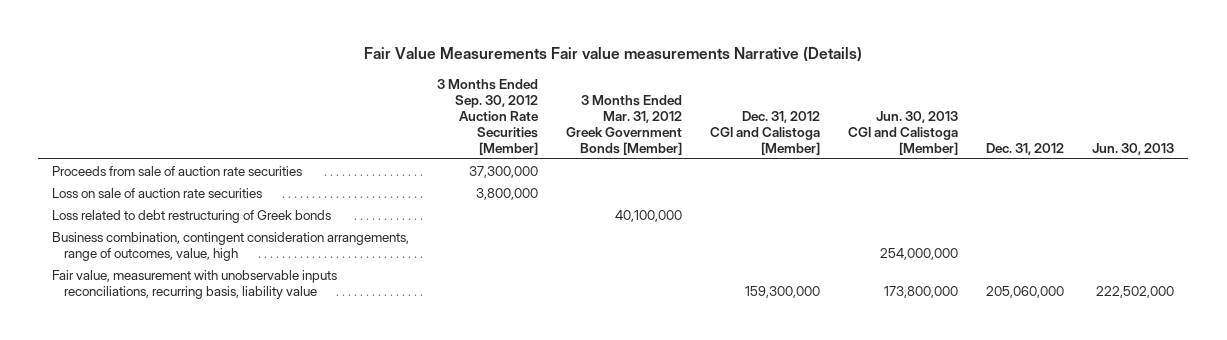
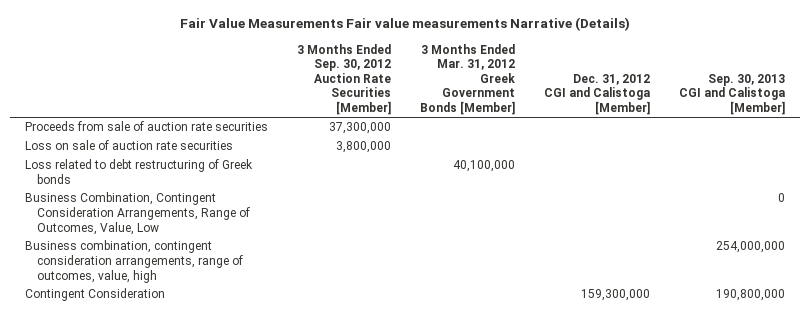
[848,110,959,155] Jun. 30, 2013 CGI and Calistoga [Member] -> none
[986,142,1065,155] Dec. 31, 2012 -> none
[1092,142,1175,155] Jun. 30, 2013 -> none
none -> [679,73,786,116] Sep. 30, 2013 CGI and Calistoga [Member]
none -> [24,192,250,235] Business Combination, Contingent Consideration Arrangements, Range of Outcomes, Value, Low
[52,269,338,299] Fair value, measurement with unobservable inputs reconciliations, recurring basis, liability value -> [24,288,165,302] Contingent Consideration

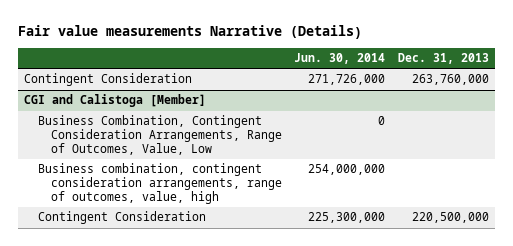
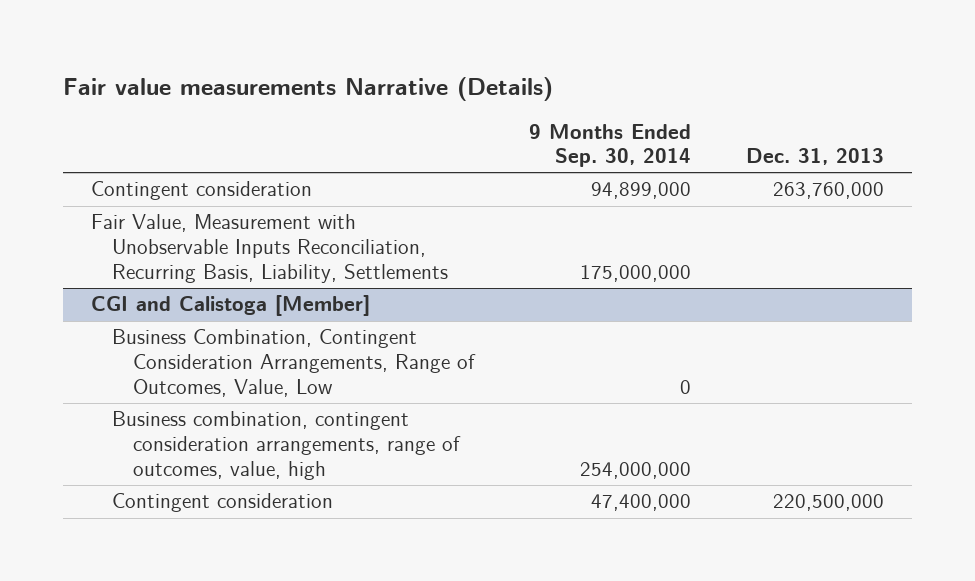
[294,53,386,65] Jun. 30, 2014 -> none
none -> [529,123,692,168] 9 Months Ended Sep. 30, 2014
[24,73,193,87] Contingent Consideration -> [90,181,312,201] Contingent consideration
none -> [90,214,448,283] Fair Value, Measurement with Unobservable Inputs Reconciliation, Recurring Basis, Liability, Settlements
[37,211,206,225] Contingent Consideration -> [111,493,333,513] Contingent consideration

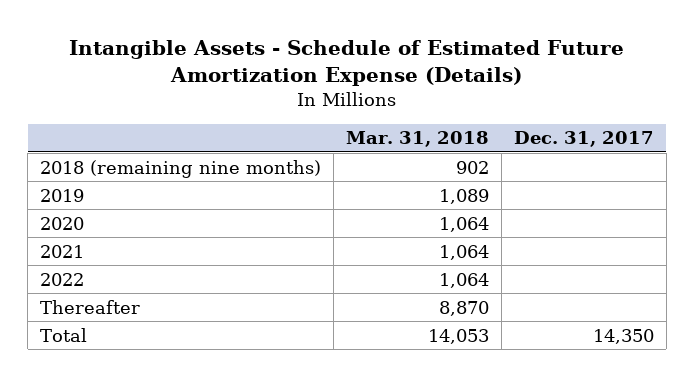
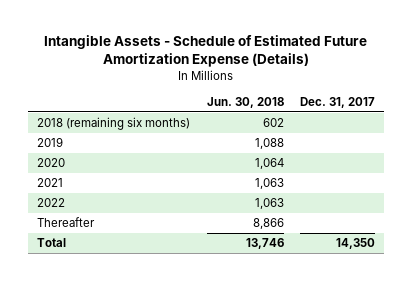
[346,131,490,148] Mar. 31, 2018 -> none
none -> [206,96,284,108] Jun. 30, 2018
[40,159,322,178] 2018 (remaining nine months) -> [36,117,190,131] 2018 (remaining six months)

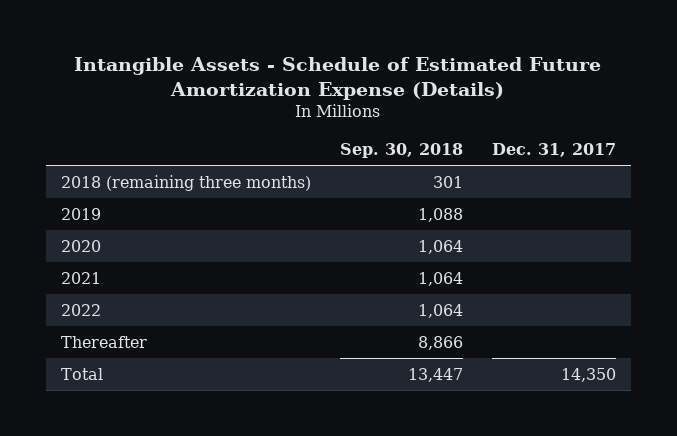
[206,96,284,108] Jun. 30, 2018 -> none
none -> [339,143,463,159] Sep. 30, 2018
[36,117,190,131] 2018 (remaining six months) -> [60,174,311,191] 2018 (remaining three months)

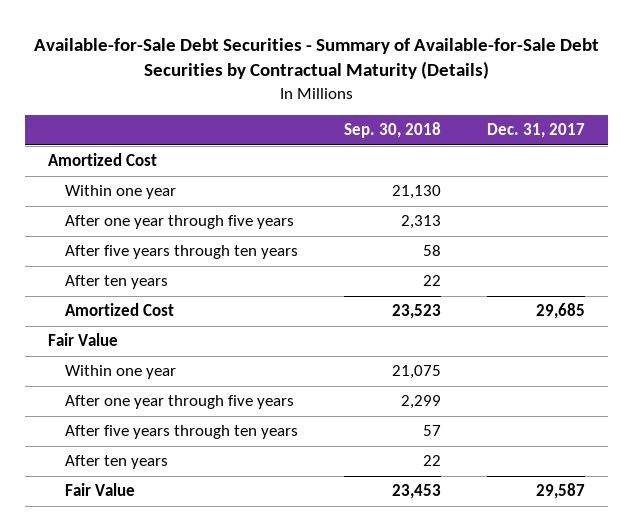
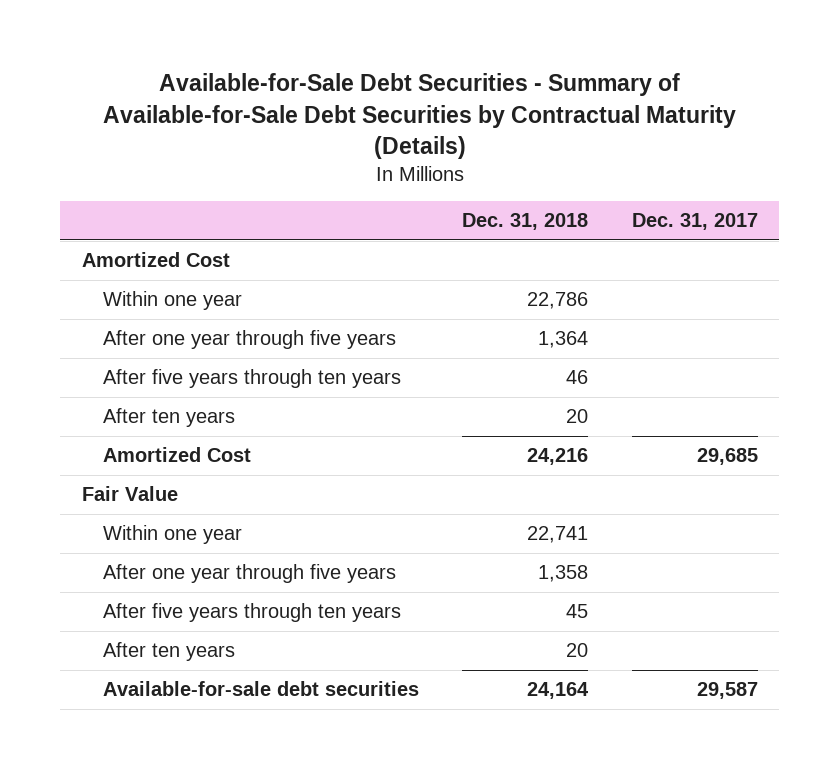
[344,122,442,139] Sep. 30, 2018 -> none
none -> [462,213,589,231] Dec. 31, 2018
[64,483,135,497] Fair Value -> [102,681,419,697] Available-for-sale debt securities

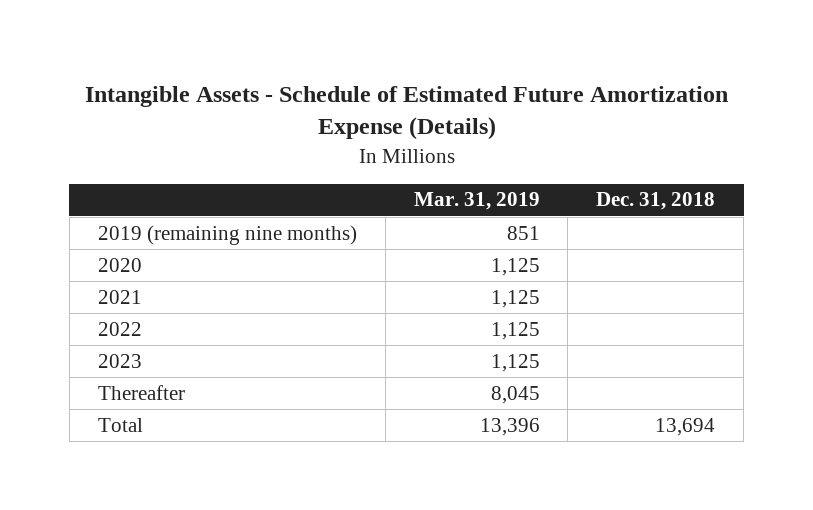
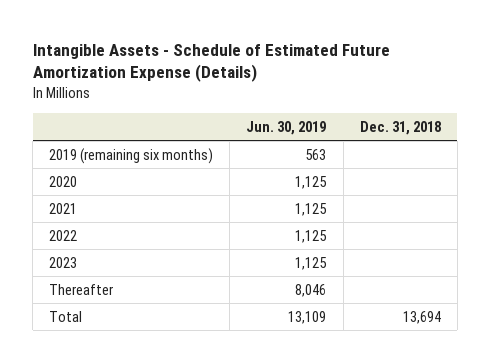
[413,192,540,211] Mar. 31, 2019 -> none
none -> [246,120,327,135] Jun. 30, 2019
[97,224,357,245] 2019 (remaining nine months) -> [49,147,214,164] 2019 (remaining six months)

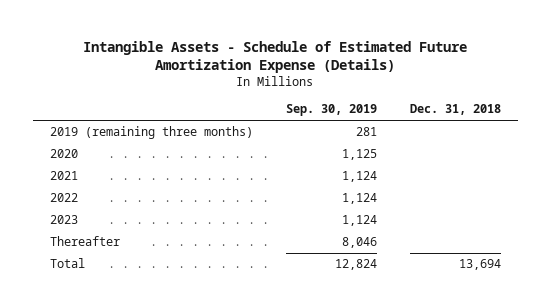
[246,120,327,135] Jun. 30, 2019 -> none
none -> [285,104,377,117] Sep. 30, 2019
[49,147,214,164] 2019 (remaining six months) -> [49,126,253,140] 2019 (remaining three months)

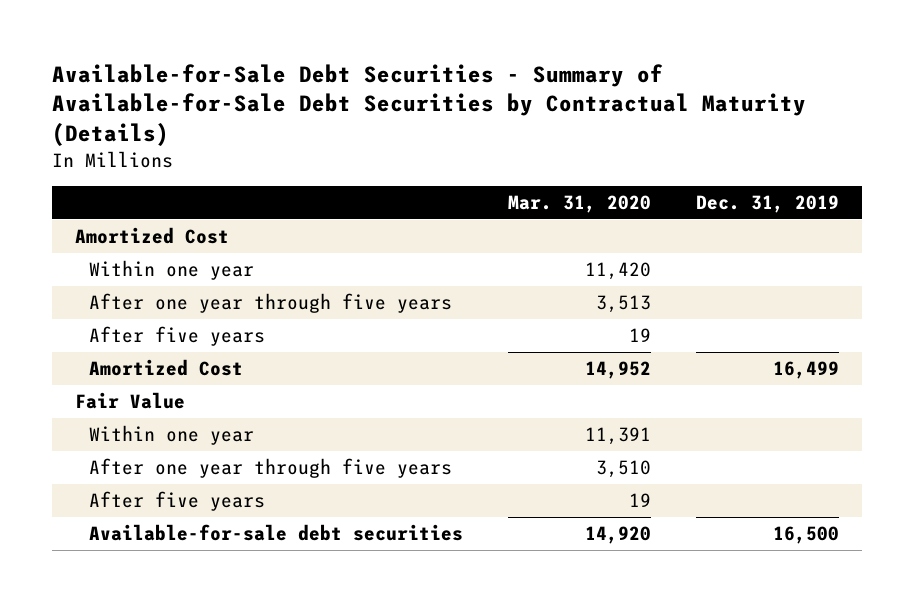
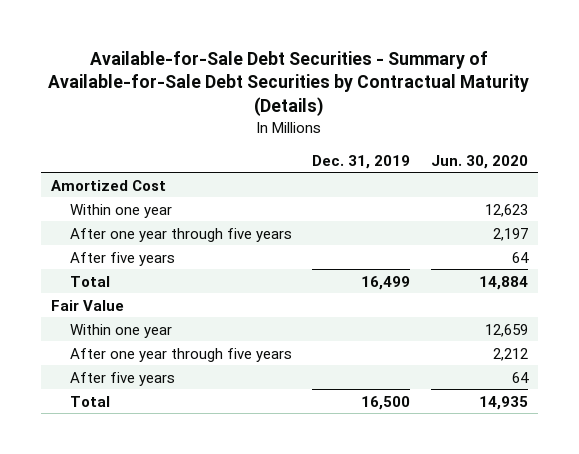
[507,195,651,214] Mar. 31, 2020 -> none
none -> [430,154,528,169] Jun. 30, 2020
[88,359,243,377] Amortized Cost -> [70,275,111,287] Total
[88,524,463,542] Available-for-sale debt securities -> [70,395,111,407] Total

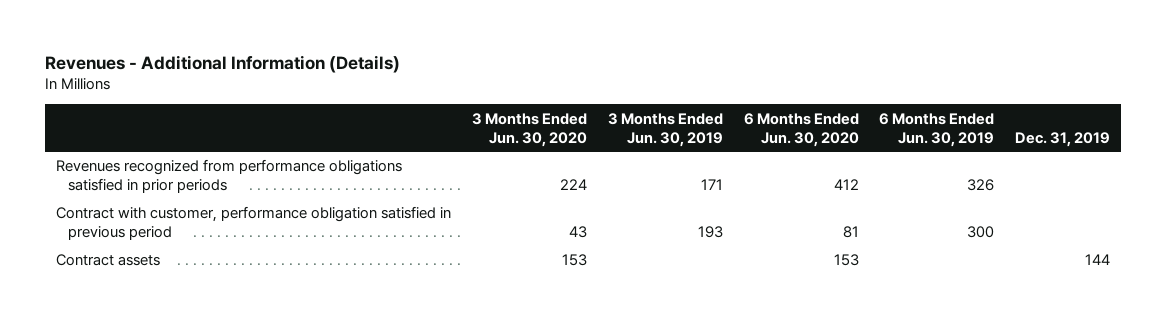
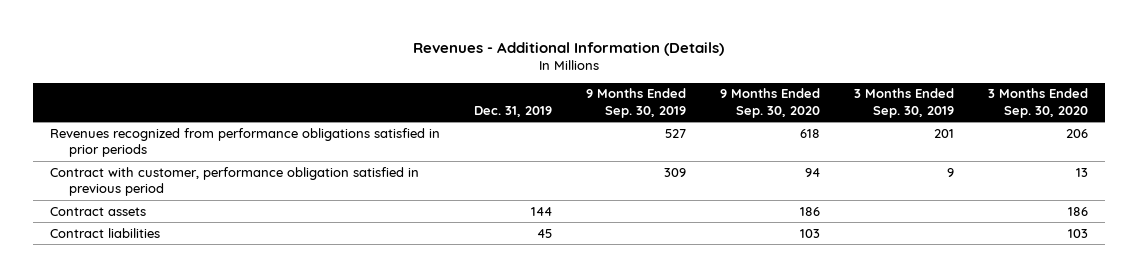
[471,112,587,147] 3 Months Ended Jun. 30, 2020 -> none
[607,112,723,147] 3 Months Ended Jun. 30, 2019 -> none
[743,112,859,147] 6 Months Ended Jun. 30, 2020 -> none
[879,112,995,147] 6 Months Ended Jun. 30, 2019 -> none
none -> [585,88,686,118] 9 Months Ended Sep. 30, 2019
none -> [719,88,820,118] 9 Months Ended Sep. 30, 2020
none -> [853,88,954,118] 3 Months Ended Sep. 30, 2019
none -> [987,88,1088,118] 3 Months Ended Sep. 30, 2020
none -> [49,227,160,238] Contract liabilities

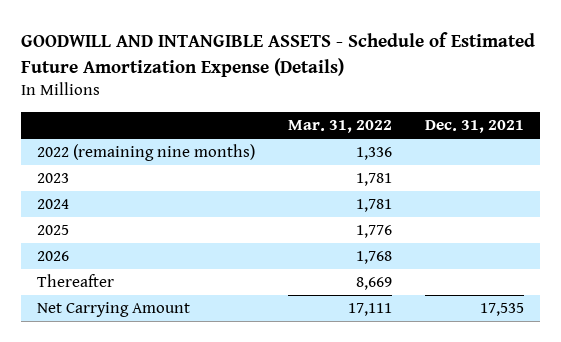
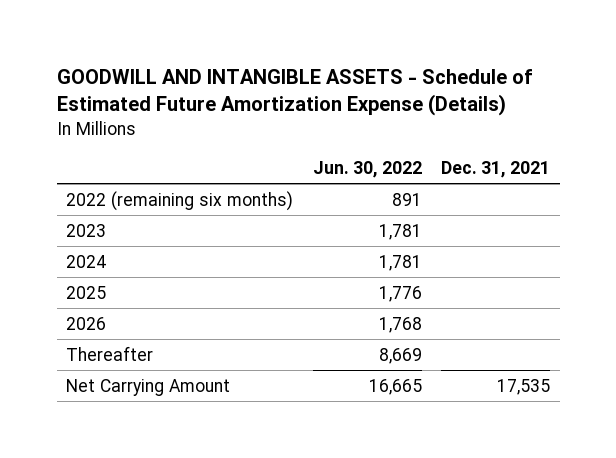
[287,120,392,134] Mar. 31, 2022 -> none
none -> [312,160,422,178] Jun. 30, 2022
[37,144,256,162] 2022 (remaining nine months) -> [66,190,294,211] 2022 (remaining six months)

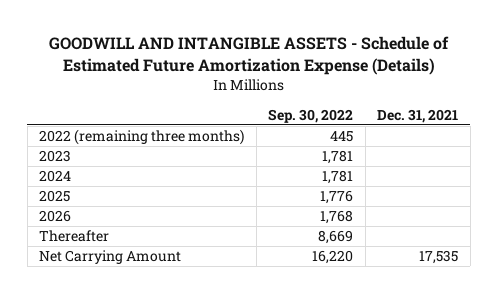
[312,160,422,178] Jun. 30, 2022 -> none
none -> [268,108,354,123] Sep. 30, 2022
[66,190,294,211] 2022 (remaining six months) -> [39,129,245,146] 2022 (remaining three months)

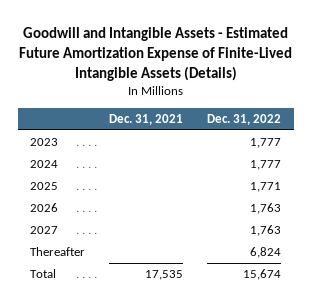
[48,36,449,76] GOODWILL AND INTANGIBLE ASSETS - Schedule of Estimated Future Amortization Expense (Details) -> [18,26,292,81] Goodwill and Intangible Assets - Estimated Future Amortization Expense of Finite-Lived Intangible Assets (Details)
[268,108,354,123] Sep. 30, 2022 -> none
none -> [207,113,282,125] Dec. 31, 2022
[39,129,245,146] 2022 (remaining three months) -> none
none -> [29,226,58,235] 2027
[39,250,182,265] Net Carrying Amount -> [29,269,56,279] Total

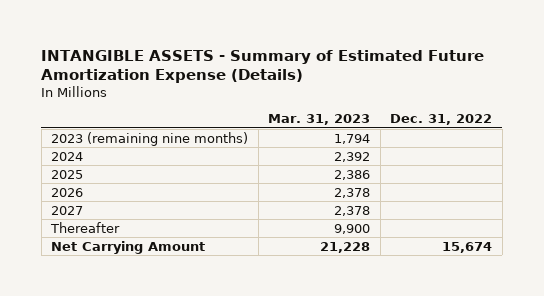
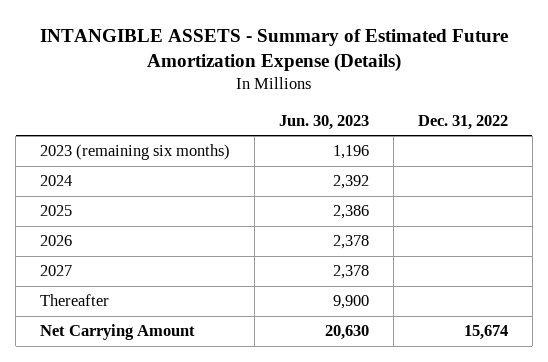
[268,114,371,126] Mar. 31, 2023 -> none
none -> [279,114,370,130] Jun. 30, 2023
[51,131,249,146] 2023 (remaining nine months) -> [40,144,231,161] 2023 (remaining six months)

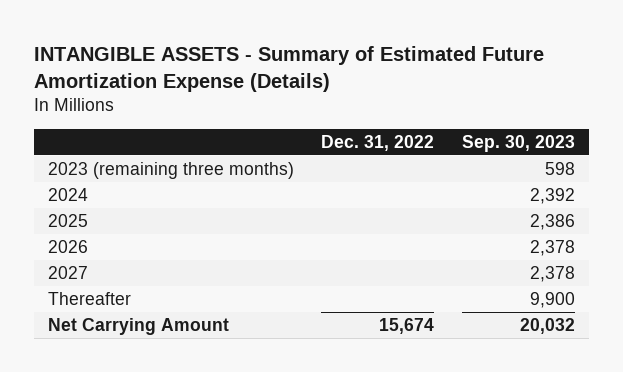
[279,114,370,130] Jun. 30, 2023 -> none
none -> [462,134,576,152] Sep. 30, 2023
[40,144,231,161] 2023 (remaining six months) -> [47,162,294,180] 2023 (remaining three months)

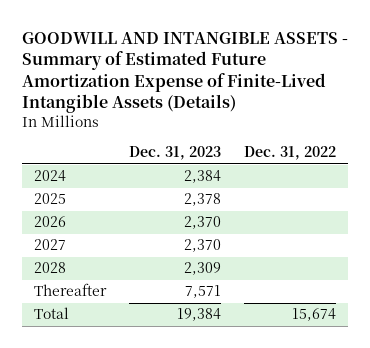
[33,45,544,92] INTANGIBLE ASSETS - Summary of Estimated Future Amortization Expense (Details) -> [22,31,349,114] GOODWILL AND INTANGIBLE ASSETS - Summary of Estimated Future Amortization Expense of Finite-Lived Intangible Assets (Details)
[462,134,576,152] Sep. 30, 2023 -> none
none -> [129,146,222,161] Dec. 31, 2023
[47,162,294,180] 2023 (remaining three months) -> none
none -> [33,262,66,274] 2028
[47,318,229,336] Net Carrying Amount -> [33,307,69,320] Total

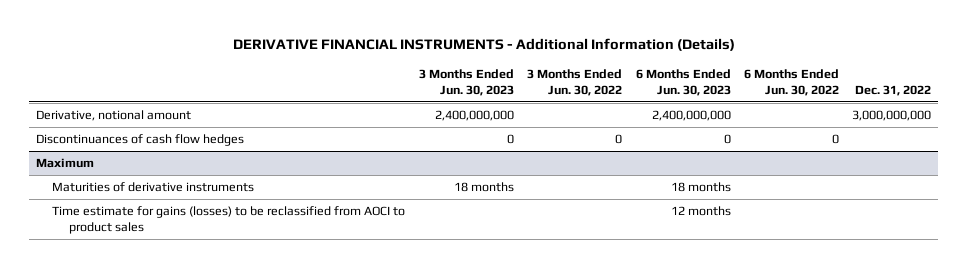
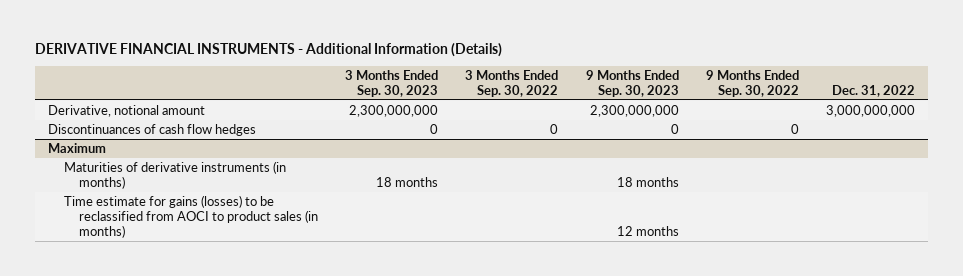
[418,68,514,96] 3 Months Ended Jun. 30, 2023 -> none
[527,68,623,96] 3 Months Ended Jun. 30, 2022 -> none
[635,68,731,96] 6 Months Ended Jun. 30, 2023 -> none
[743,68,839,96] 6 Months Ended Jun. 30, 2022 -> none
none -> [345,69,439,97] 3 Months Ended Sep. 30, 2023
none -> [465,69,559,97] 3 Months Ended Sep. 30, 2022
none -> [585,69,679,97] 9 Months Ended Sep. 30, 2023
none -> [705,69,799,97] 9 Months Ended Sep. 30, 2022
[52,182,255,193] Maturities of derivative instruments -> [63,160,286,189] Maturities of derivative instruments (in months)
[52,206,406,235] Time estimate for gains (losses) to be reclassified from AOCI to product sales -> [63,194,319,238] Time estimate for gains (losses) to be reclassified from AOCI to product sales (in months)

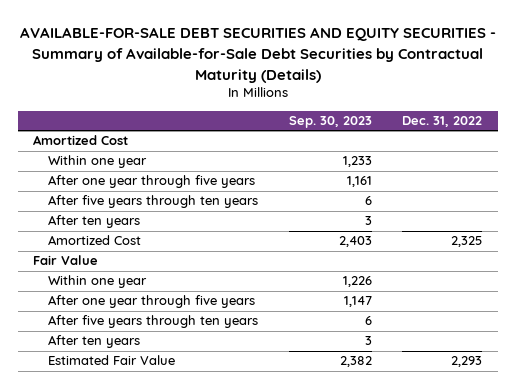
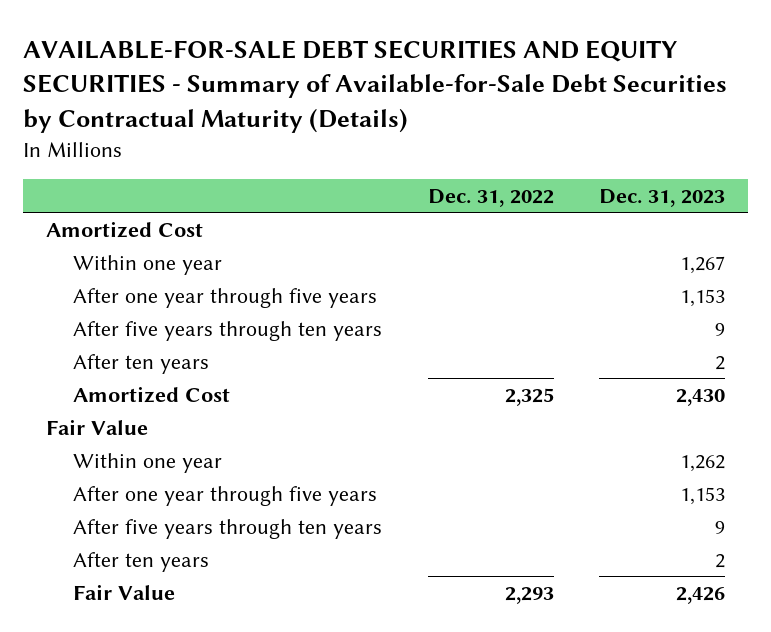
[288,116,372,129] Sep. 30, 2023 -> none
none -> [599,189,726,208] Dec. 31, 2023
[47,355,175,366] Estimated Fair Value -> [73,583,176,600] Fair Value

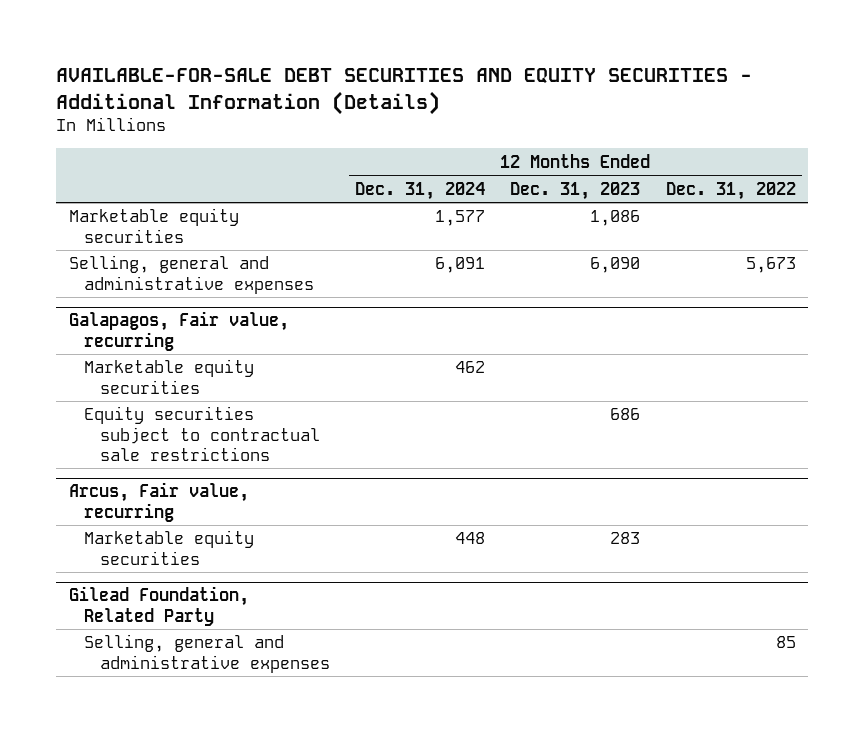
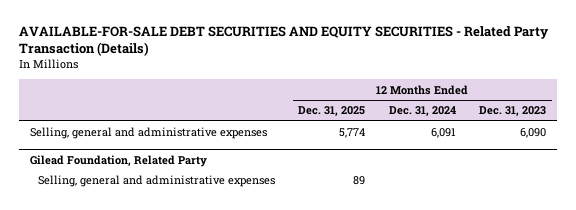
[56,68,753,115] AVAILABLE-FOR-SALE DEBT SECURITIES AND EQUITY SECURITIES - Additional Information (Details) -> [18,25,549,57] AVAILABLE-FOR-SALE DEBT SECURITIES AND EQUITY SECURITIES - Related Party Transaction (Details)
[665,181,796,200] Dec. 31, 2022 -> none
none -> [298,106,366,117] Dec. 31, 2025
[68,208,239,243] Marketable equity securities -> none
[68,311,289,351] Galapagos, Fair value, recurring -> none
[84,359,255,394] Marketable equity securities -> none
[84,406,320,461] Equity securities subject to contractual sale restrictions -> none
[68,482,249,522] Arcus, Fair value, recurring -> none
[84,530,255,565] Marketable equity securities -> none

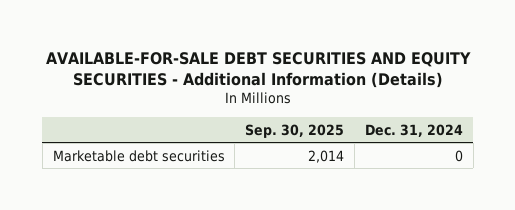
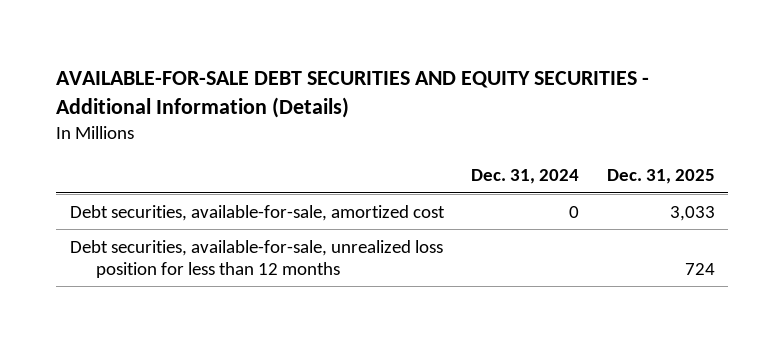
[245,123,345,138] Sep. 30, 2025 -> none
none -> [606,168,715,184] Dec. 31, 2025
[52,149,225,162] Marketable debt securities -> [69,204,445,221] Debt securities, available-for-sale, amortized cost
none -> [69,239,443,278] Debt securities, available-for-sale, unrealized loss position for less than 12 months

